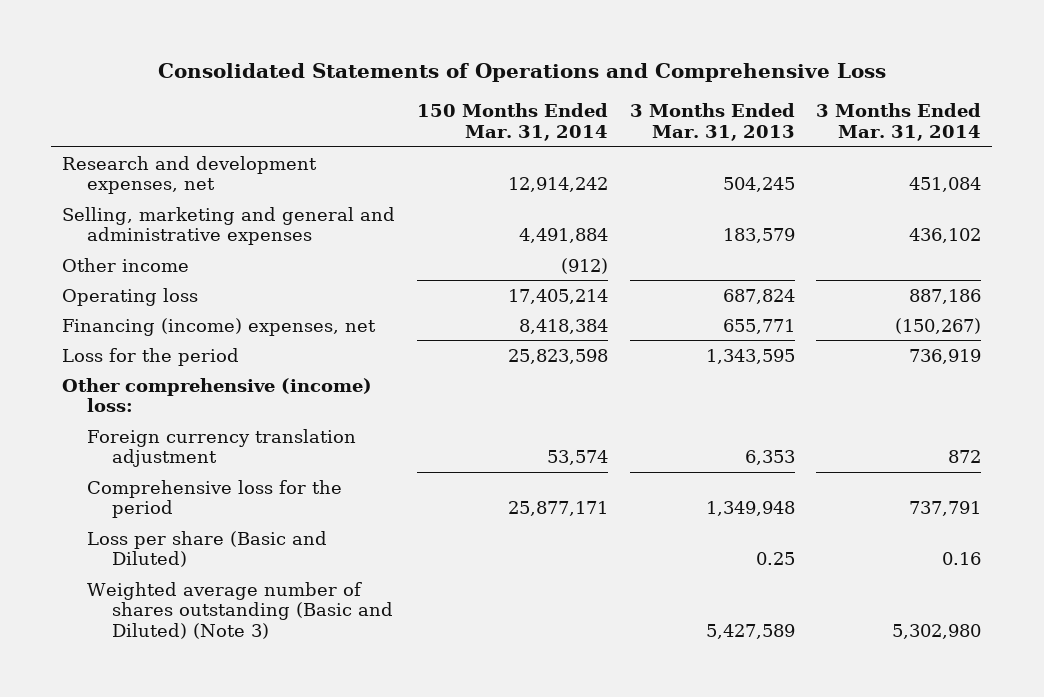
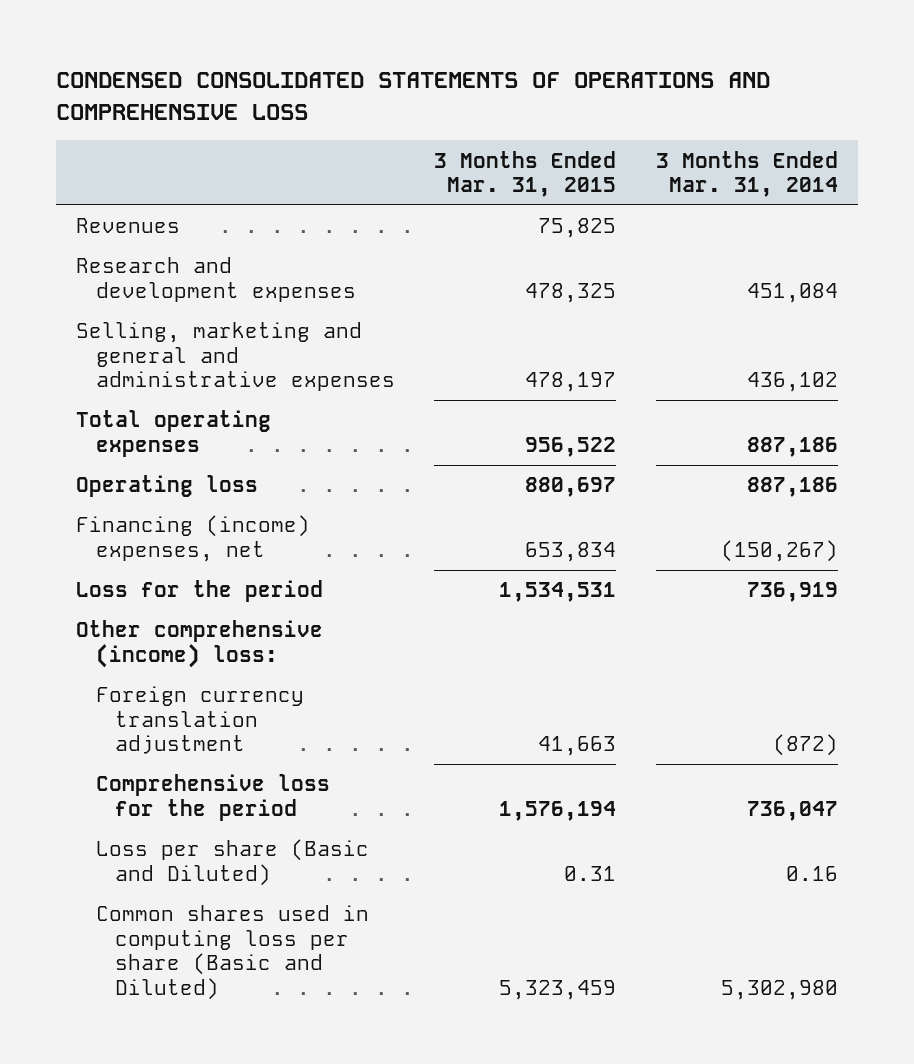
[157,63,886,83] Consolidated Statements of Operations and Comprehensive Loss -> [56,72,771,120] CONDENSED CONSOLIDATED STATEMENTS OF OPERATIONS AND COMPREHENSIVE LOSS
[416,102,608,141] 150 Months Ended Mar. 31, 2014 -> none
[629,102,795,141] 3 Months Ended Mar. 31, 2013 -> none
none -> [434,150,617,197] 3 Months Ended Mar. 31, 2015
none -> [76,218,181,234] Revenues
[62,155,318,195] Research and development expenses, net -> [76,257,356,302] Research and development expenses
[62,257,190,272] Other income -> none
none -> [76,410,272,457] Total operating expenses
[948,450,982,464] 872 -> [772,734,838,757] (872)
[909,501,982,517] 737,791 -> [746,800,838,821] 736,047
[86,581,393,640] Weighted average number of shares outstanding (Basic and Diluted) (Note 3) -> [95,905,369,1000] Common shares used in computing loss per share (Basic and Diluted)

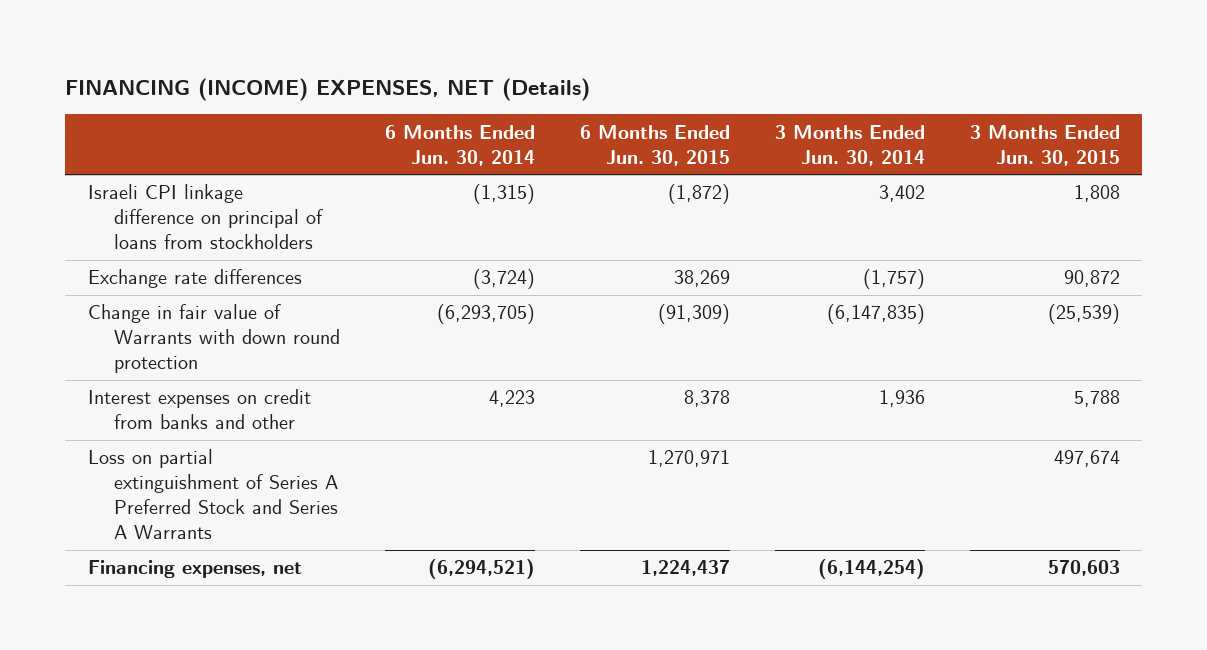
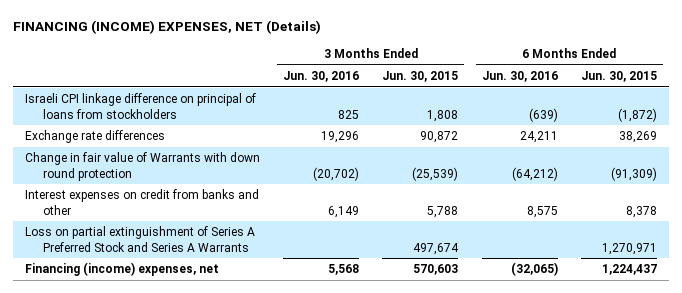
[385,124,536,166] 6 Months Ended Jun. 30, 2014 -> none
[774,124,925,166] 3 Months Ended Jun. 30, 2014 -> none
none -> [282,71,359,83] Jun. 30, 2016
none -> [481,71,558,83] Jun. 30, 2016
[87,560,302,579] Financing expenses, net -> [24,262,219,277] Financing (income) expenses, net

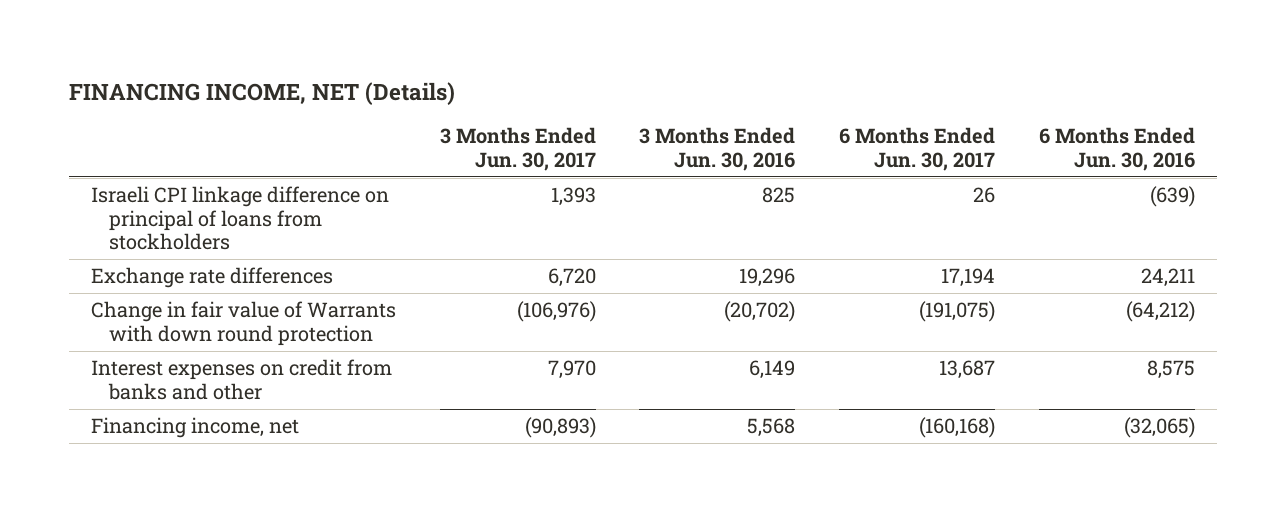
[12,20,321,35] FINANCING (INCOME) EXPENSES, NET (Details) -> [68,81,455,105] FINANCING INCOME, NET (Details)
[382,71,459,83] Jun. 30, 2015 -> none
[581,71,658,83] Jun. 30, 2015 -> none
none -> [439,127,596,172] 3 Months Ended Jun. 30, 2017
none -> [839,127,996,172] 6 Months Ended Jun. 30, 2017
[24,226,255,252] Loss on partial extinguishment of Series A Preferred Stock and Series A Warrants -> none
[24,262,219,277] Financing (income) expenses, net -> [90,417,299,439] Financing income, net

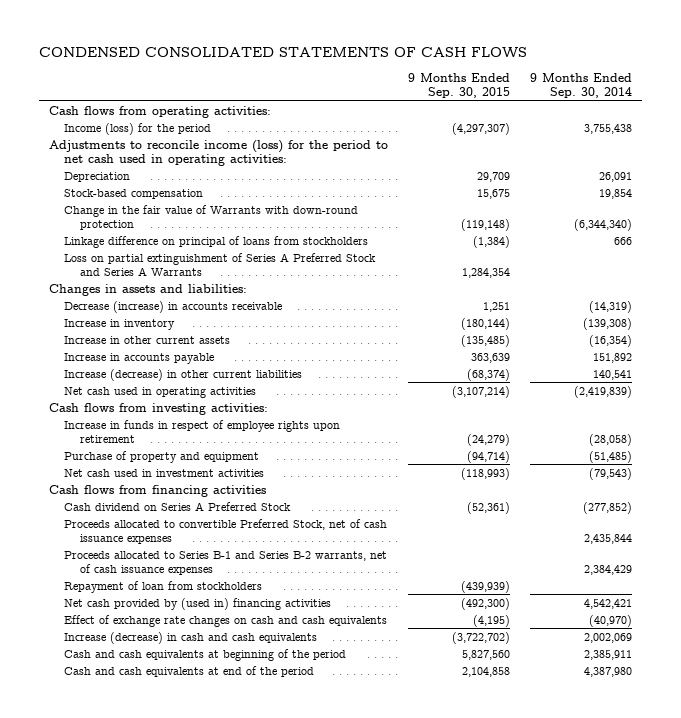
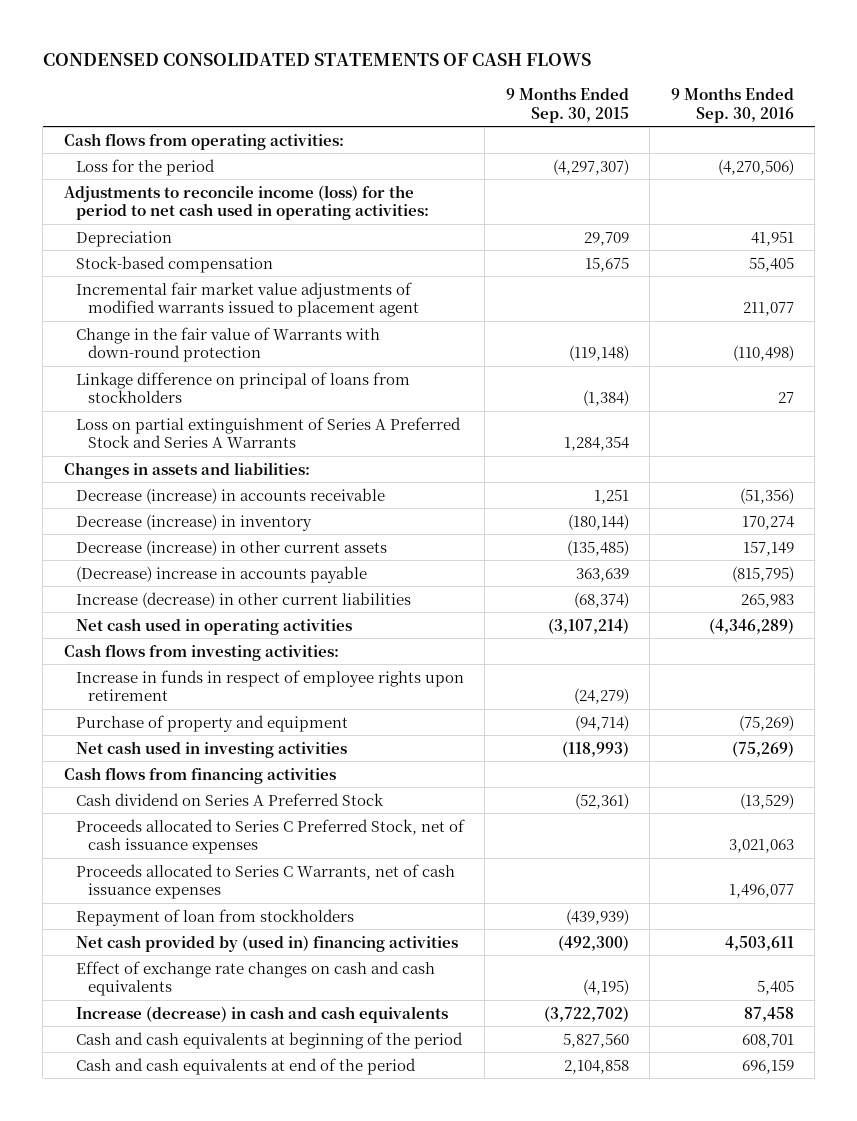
[530,72,633,99] 9 Months Ended Sep. 30, 2014 -> none
none -> [670,87,794,123] 9 Months Ended Sep. 30, 2016
[64,122,212,135] Income (loss) for the period -> [75,158,215,176] Loss for the period
none -> [75,281,420,318] Incremental fair market value adjustments of modified warrants issued to placement agent
[64,318,176,330] Increase in inventory -> [75,513,312,531] Decrease (increase) in inventory
[64,335,231,344] Increase in other current assets -> [75,539,387,556] Decrease (increase) in other current assets
[64,352,215,364] Increase in accounts payable -> [75,565,367,583] (Decrease) increase in accounts payable
[64,468,265,477] Net cash used in investment activities -> [75,740,347,758] Net cash used in investing activities
[64,518,388,544] Proceeds allocated to convertible Preferred Stock, net of cash issuance expenses -> [75,818,465,855] Proceeds allocated to Series C Preferred Stock, net of cash issuance expenses
[64,550,388,575] Proceeds allocated to Series B-1 and Series B-2 warrants, net of cash issuance expenses -> [75,863,455,900] Proceeds allocated to Series C Warrants, net of cash issuance expenses

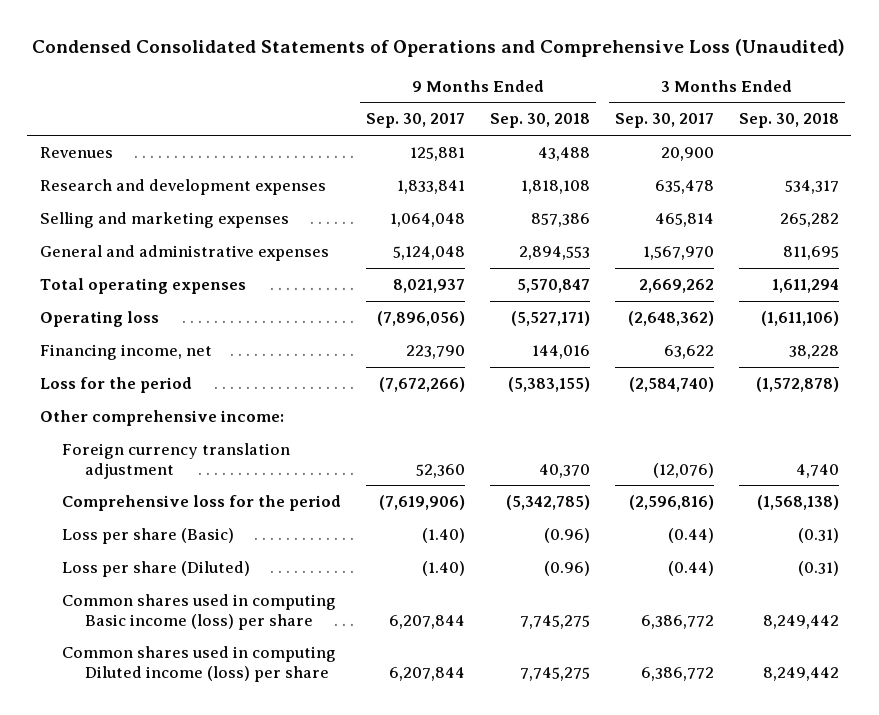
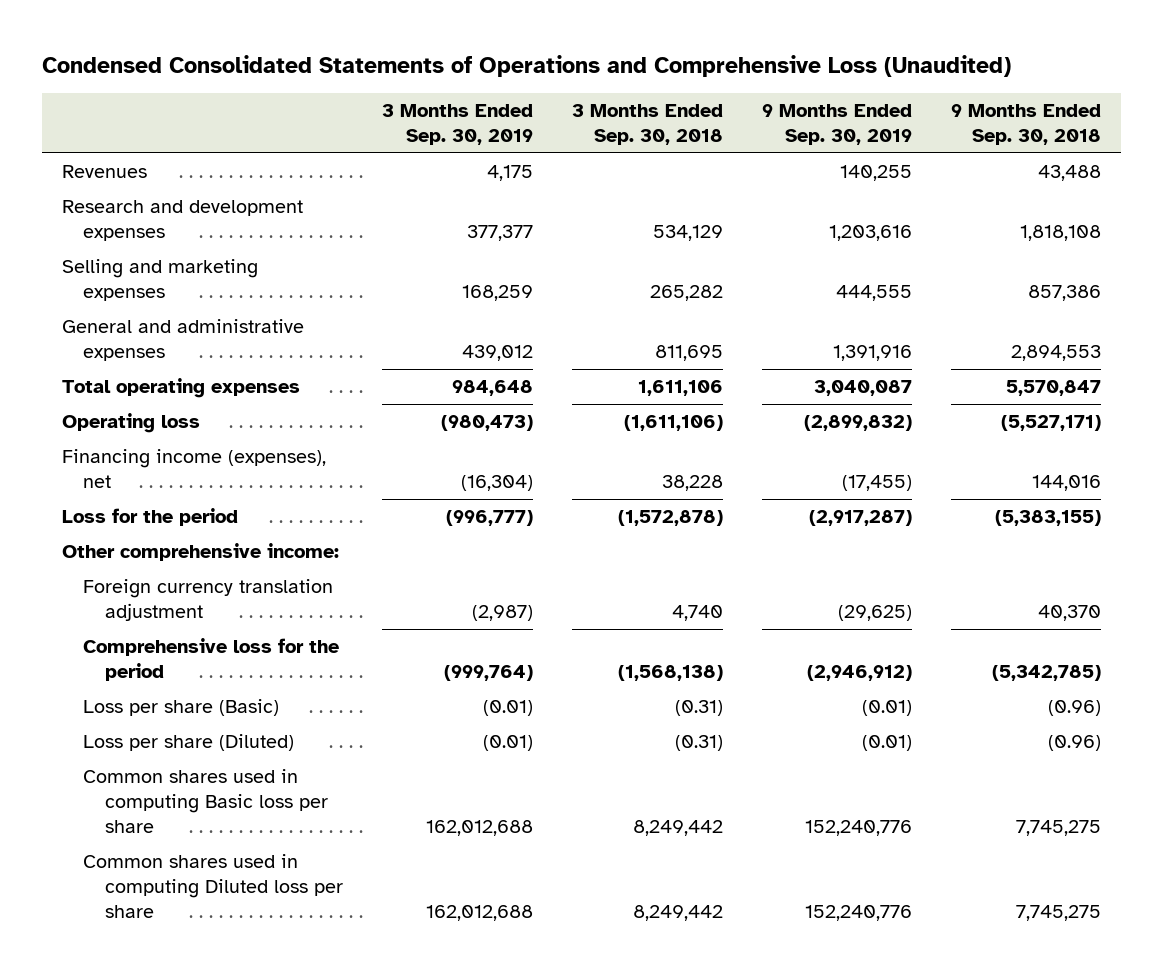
[366,113,466,129] Sep. 30, 2017 -> none
[615,113,715,129] Sep. 30, 2017 -> none
none -> [382,103,534,145] 3 Months Ended Sep. 30, 2019
none -> [762,103,913,145] 9 Months Ended Sep. 30, 2019
[784,180,839,195] 534,317 -> [653,225,724,242] 534,129
[771,279,839,294] 1,611,294 -> [638,380,724,397] 1,611,106
[39,344,212,361] Financing income, net -> [61,449,326,489] Financing income (expenses), net
[62,594,337,630] Common shares used in computing Basic income (loss) per share -> [83,769,329,833] Common shares used in computing Basic loss per share
[62,646,337,682] Common shares used in computing Diluted income (loss) per share -> [83,854,344,918] Common shares used in computing Diluted loss per share

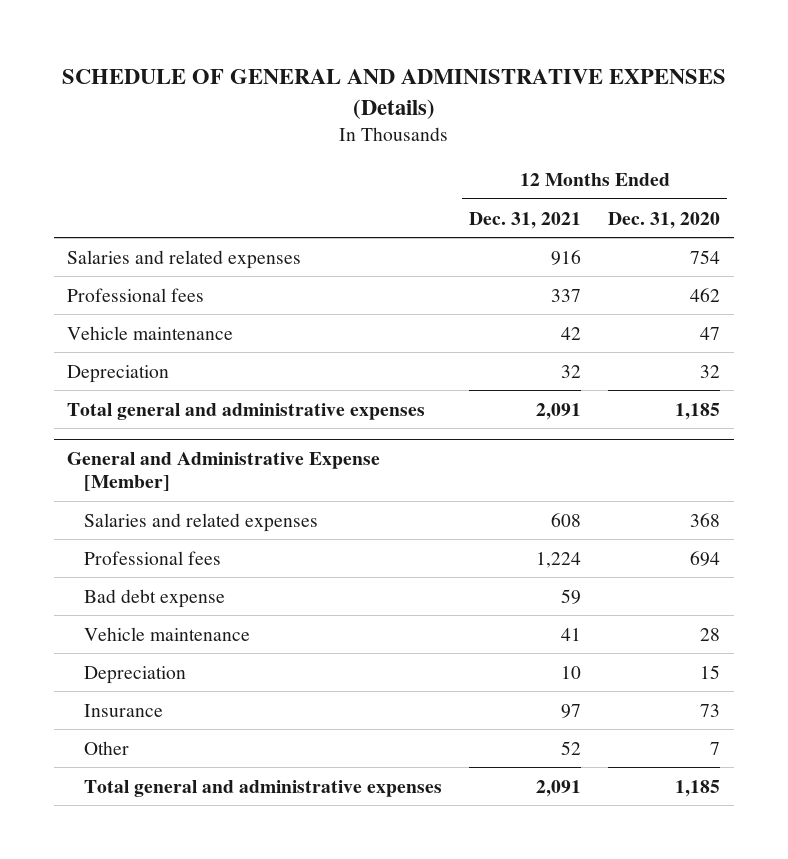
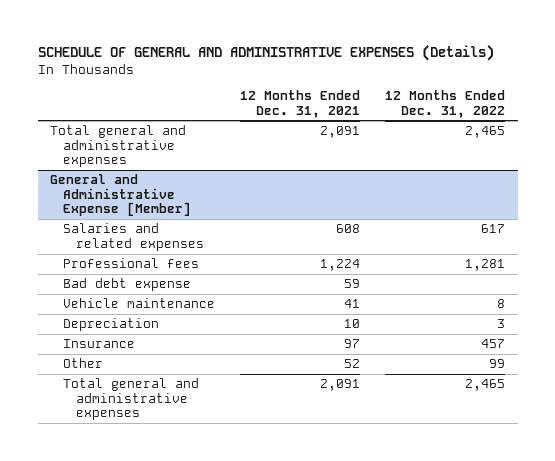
[608,211,721,229] Dec. 31, 2020 -> none
none -> [385,90,506,118] 12 Months Ended Dec. 31, 2022
[67,249,302,269] Salaries and related expenses -> none
[67,287,205,302] Professional fees -> none
[67,325,234,340] Vehicle maintenance -> none
[67,364,170,383] Depreciation -> none

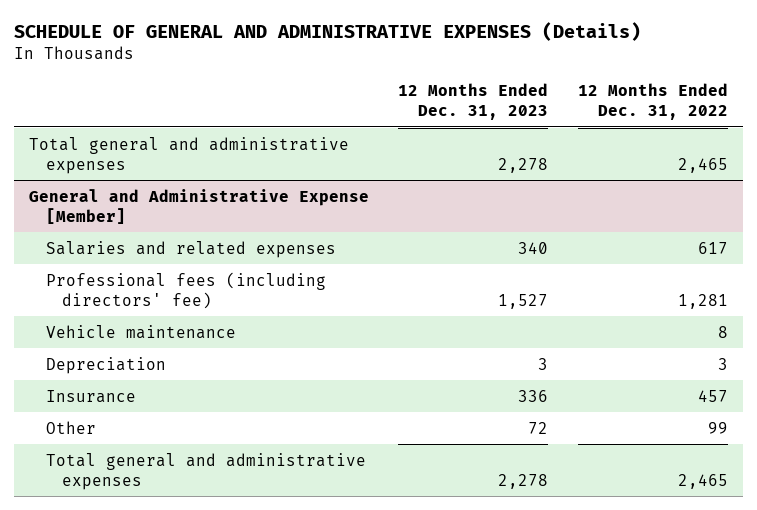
[240,90,361,118] 12 Months Ended Dec. 31, 2021 -> none
none -> [398,83,549,121] 12 Months Ended Dec. 31, 2023
[63,278,192,292] Bad debt expense -> none
[63,258,200,269] Professional fees -> [45,271,326,309] Professional fees (including directors' fee)

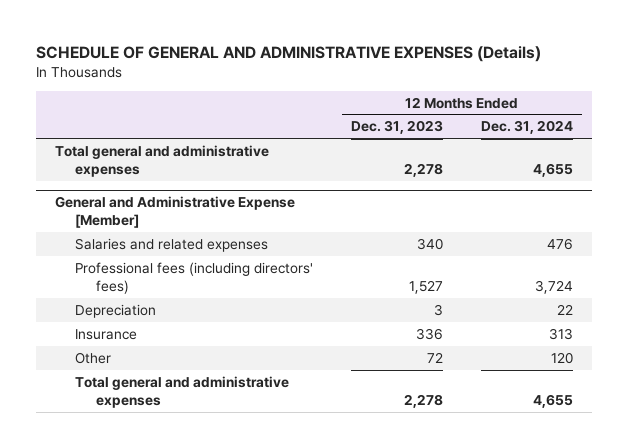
[578,83,729,121] 12 Months Ended Dec. 31, 2022 -> none
none -> [481,120,574,135] Dec. 31, 2024
[45,324,236,339] Vehicle maintenance -> none
[45,271,326,309] Professional fees (including directors' fee) -> [75,261,314,294] Professional fees (including directors' fees)

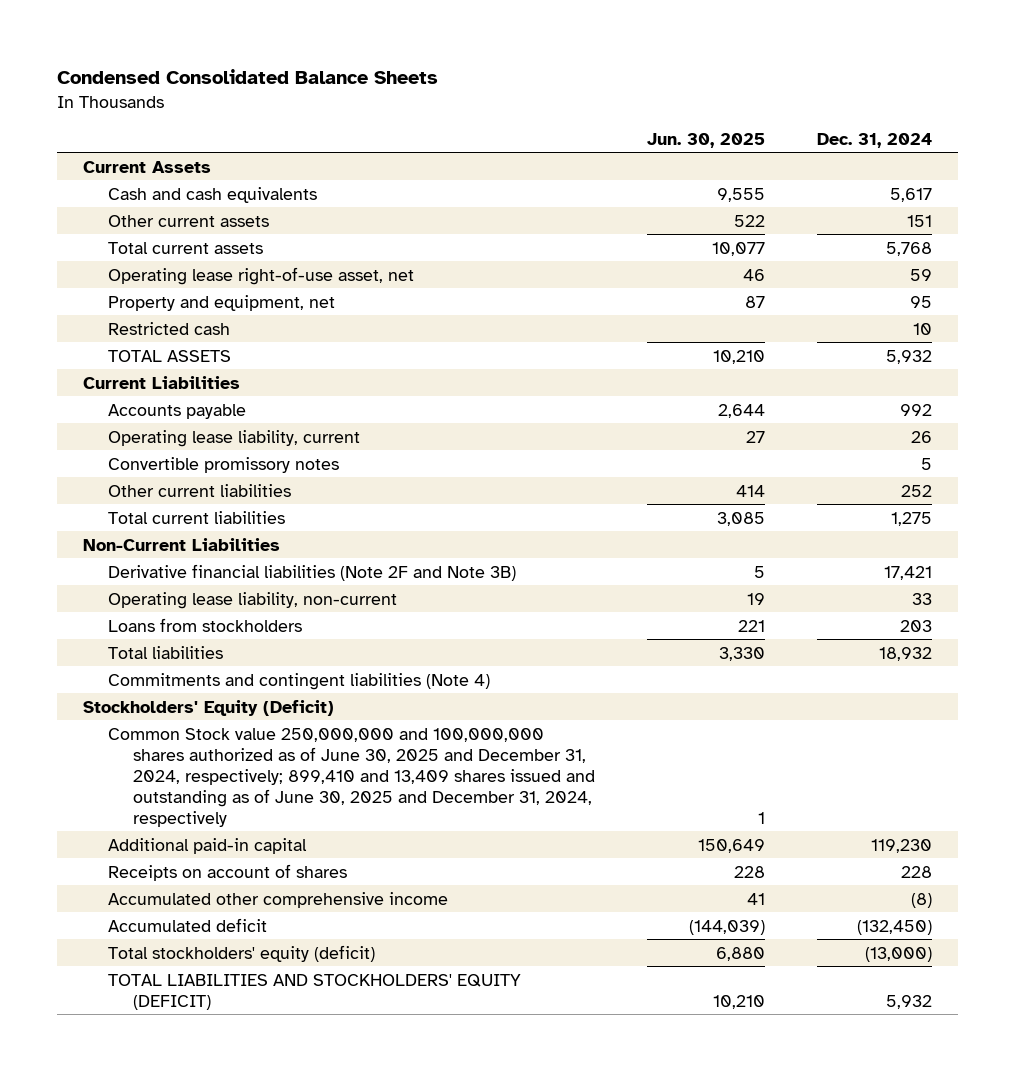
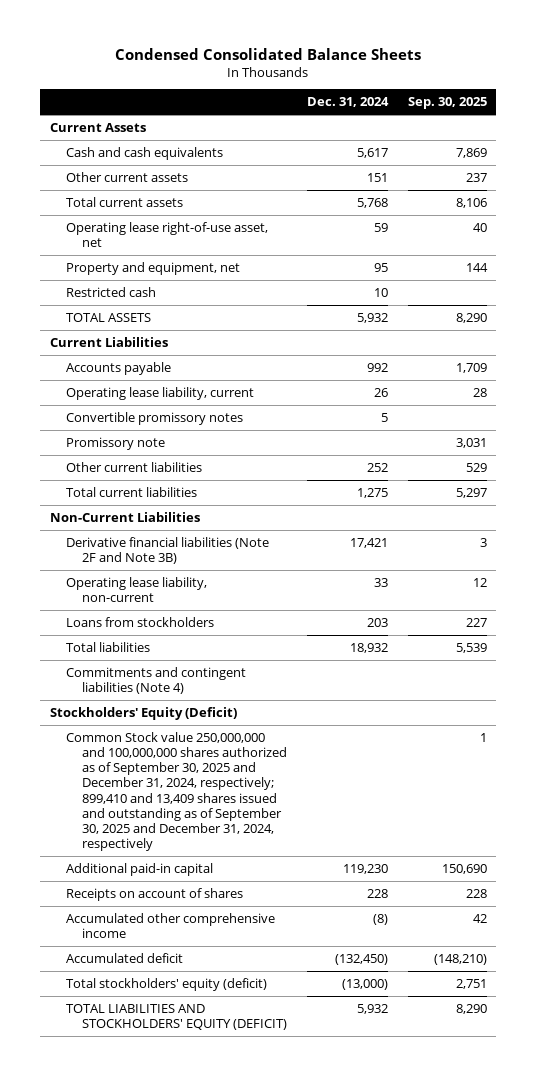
[647,132,766,148] Jun. 30, 2025 -> none
none -> [407,97,487,110] Sep. 30, 2025
none -> [66,436,166,450] Promissory note
[108,727,596,827] Common Stock value 250,000,000 and 100,000,000 shares authorized as of June 30, 2025 and December 31, 2024, respectively; 899,410 and 13,409 shares issued and outstanding as of June 30, 2025 and December 31, 2024, respectively -> [66,731,288,852] Common Stock value 250,000,000 and 100,000,000 shares authorized as of September 30, 2025 and December 31, 2024, respectively; 899,410 and 13,409 shares issued and outstanding as of September 30, 2025 and December 31, 2024, respectively

